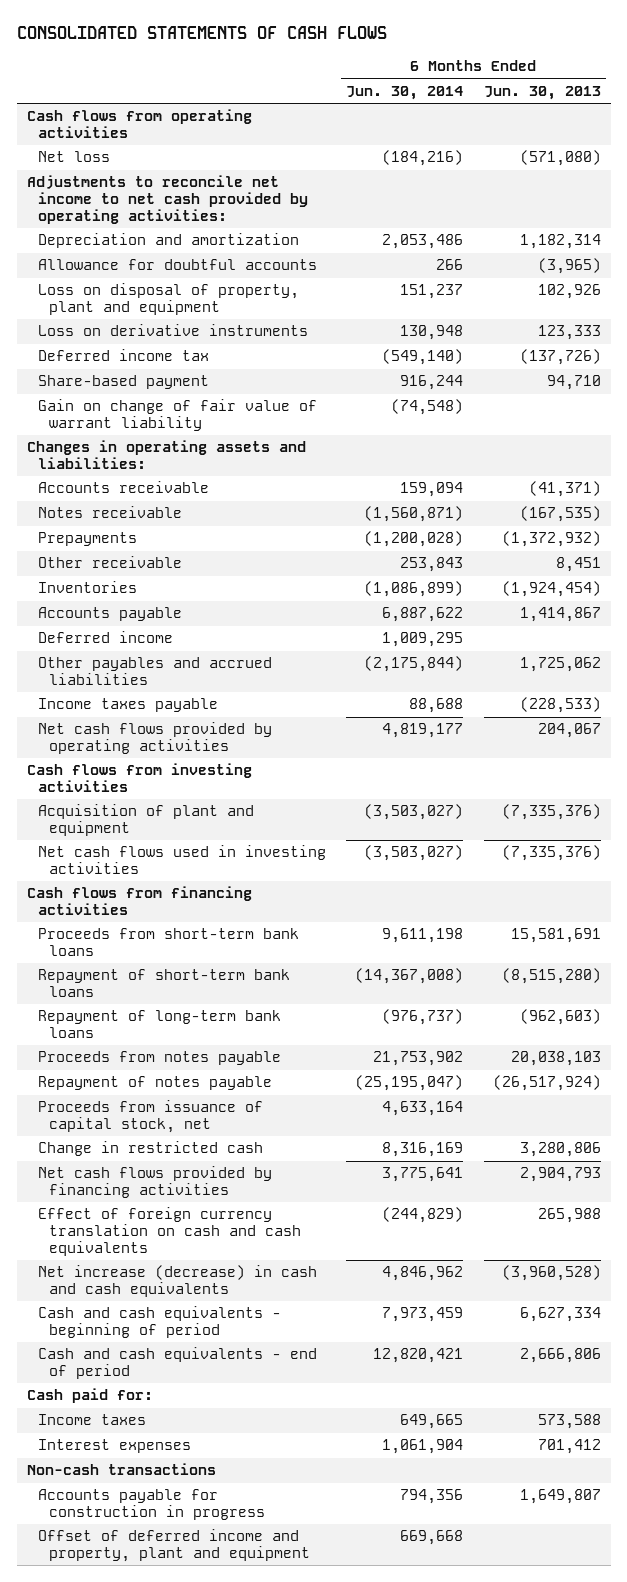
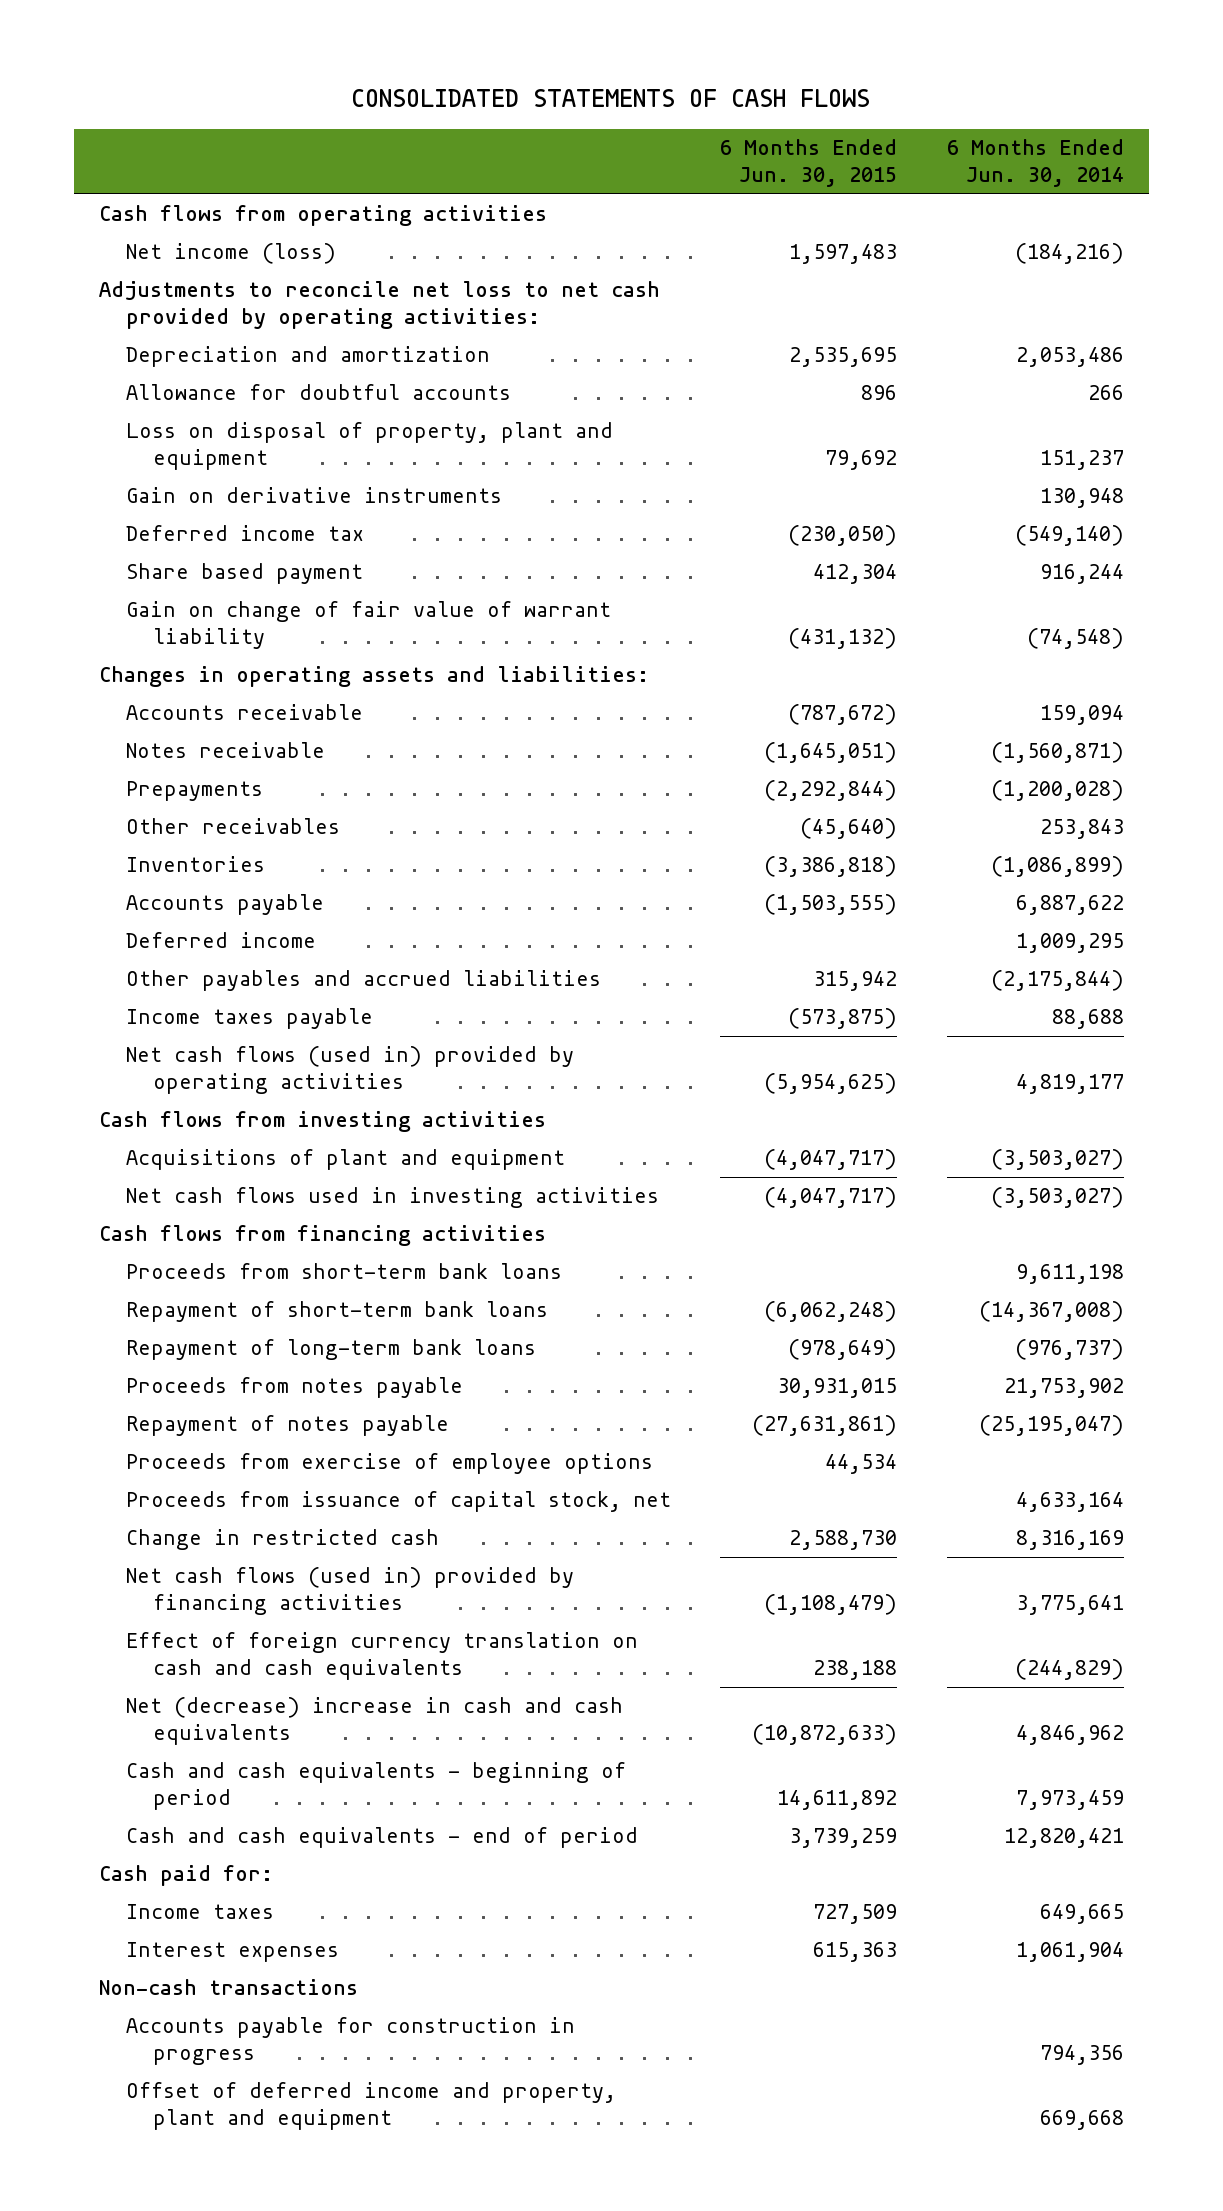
[483,85,601,100] Jun. 30, 2013 -> none
none -> [720,139,898,188] 6 Months Ended Jun. 30, 2015
[37,151,110,163] Net loss -> [126,243,337,265] Net income (loss)
[26,175,308,224] Adjustments to reconcile net income to net cash provided by operating activities: -> [98,281,660,330] Adjustments to reconcile net loss to net cash provided by operating activities:
[37,324,308,337] Loss on derivative instruments -> [126,487,503,504] Gain on derivative instruments
[37,375,209,390] Share-based payment -> [126,563,364,585] Share based payment
[37,556,182,569] Other receivable -> [126,818,341,835] Other receivables
[37,722,272,755] Net cash flows provided by operating activities -> [126,1046,575,1095] Net cash flows (used in) provided by operating activities
[37,804,254,837] Acquisition of plant and equipment -> [126,1149,566,1171] Acquisitions of plant and equipment
none -> [126,1453,654,1475] Proceeds from exercise of employee options
[37,1166,272,1199] Net cash flows provided by financing activities -> [126,1567,575,1616] Net cash flows (used in) provided by financing activities
[37,1265,317,1298] Net increase (decrease) in cash and cash equivalents -> [126,1697,624,1746] Net (decrease) increase in cash and cash equivalents

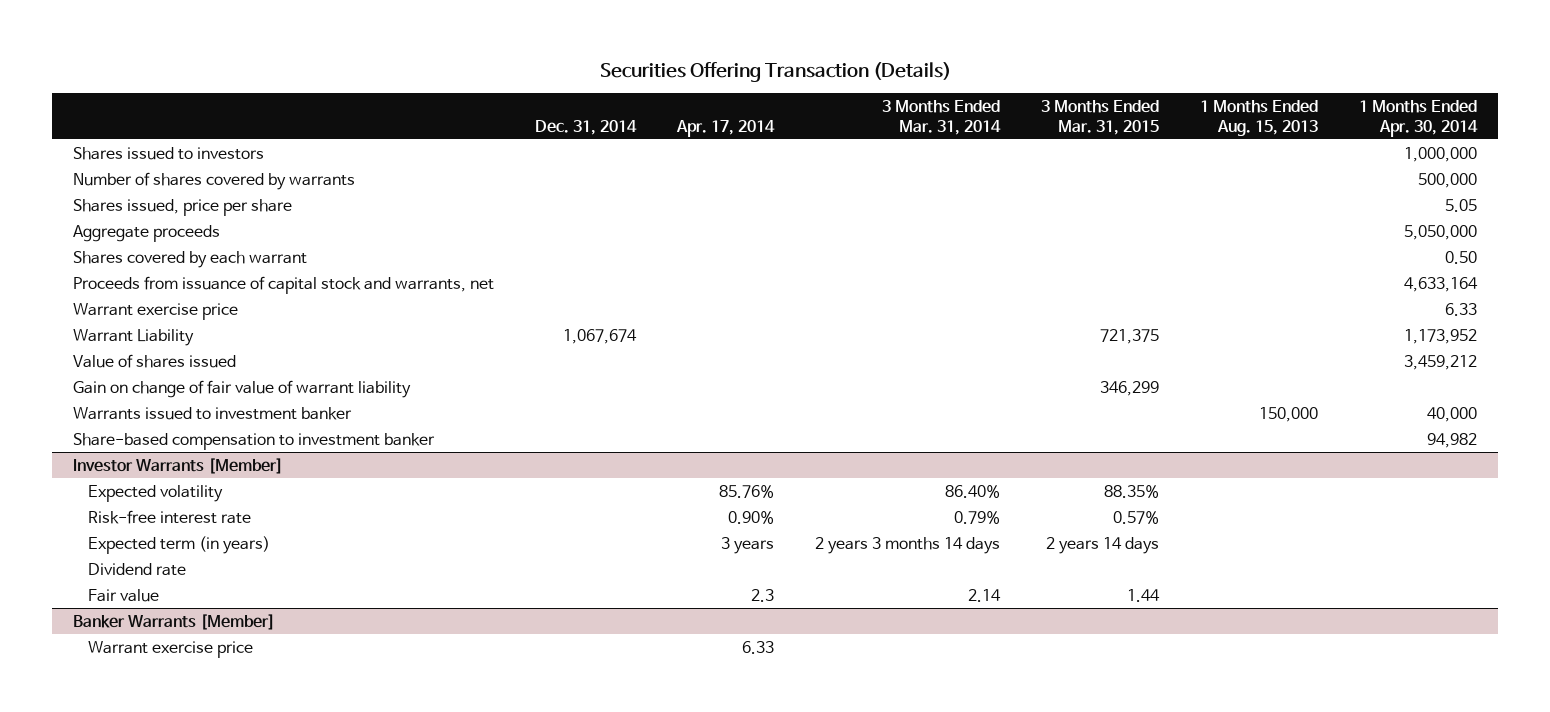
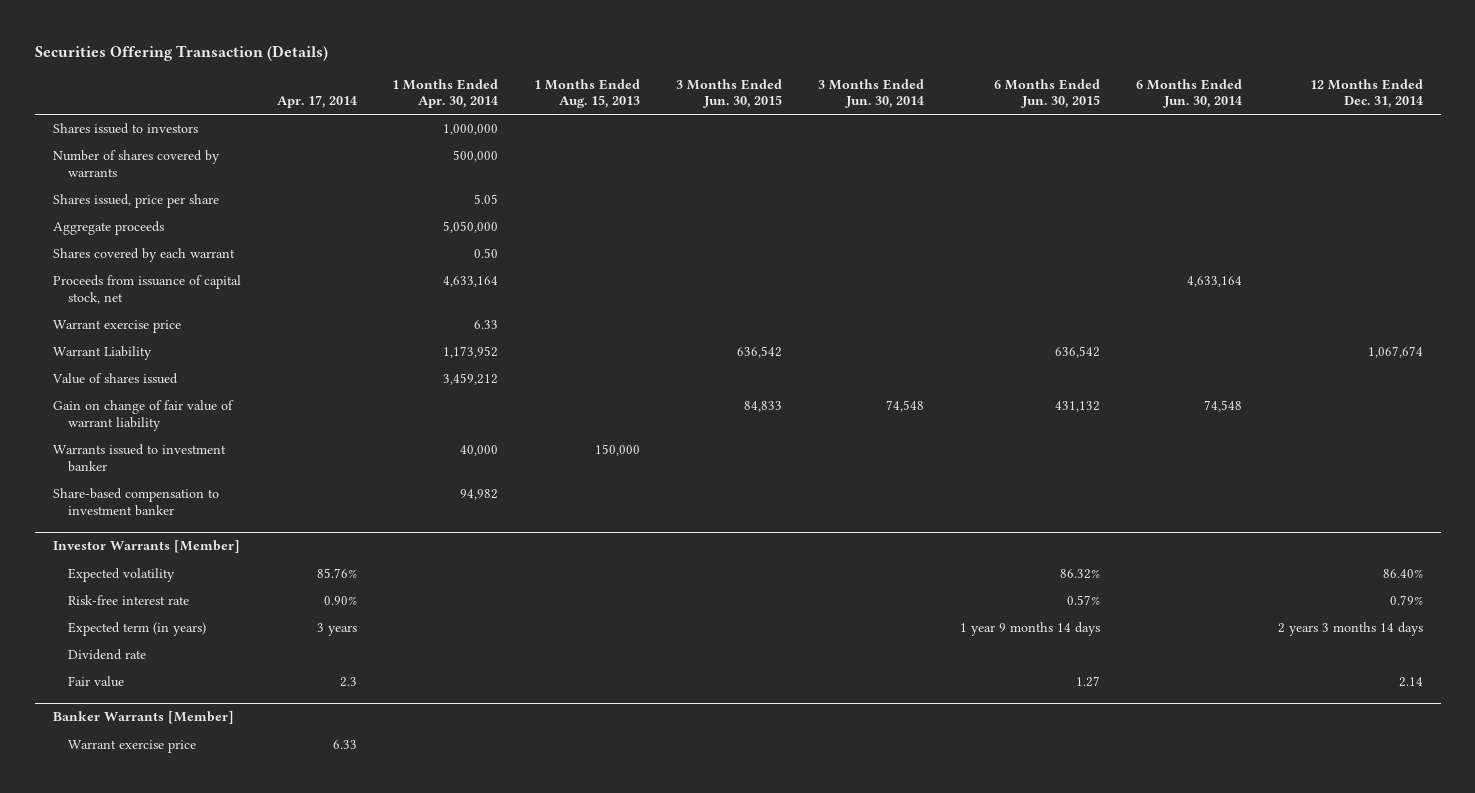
[534,119,637,135] Dec. 31, 2014 -> none
[881,99,1001,135] 3 Months Ended Mar. 31, 2014 -> none
[1040,99,1159,135] 3 Months Ended Mar. 31, 2015 -> none
none -> [676,78,783,109] 3 Months Ended Jun. 30, 2015
none -> [818,78,925,109] 3 Months Ended Jun. 30, 2014
none -> [993,78,1100,109] 6 Months Ended Jun. 30, 2015
none -> [1135,78,1242,109] 6 Months Ended Jun. 30, 2014
none -> [1309,78,1423,109] 12 Months Ended Dec. 31, 2014
[72,275,494,294] Proceeds from issuance of capital stock and warrants, net -> [52,275,241,304] Proceeds from issuance of capital stock, net

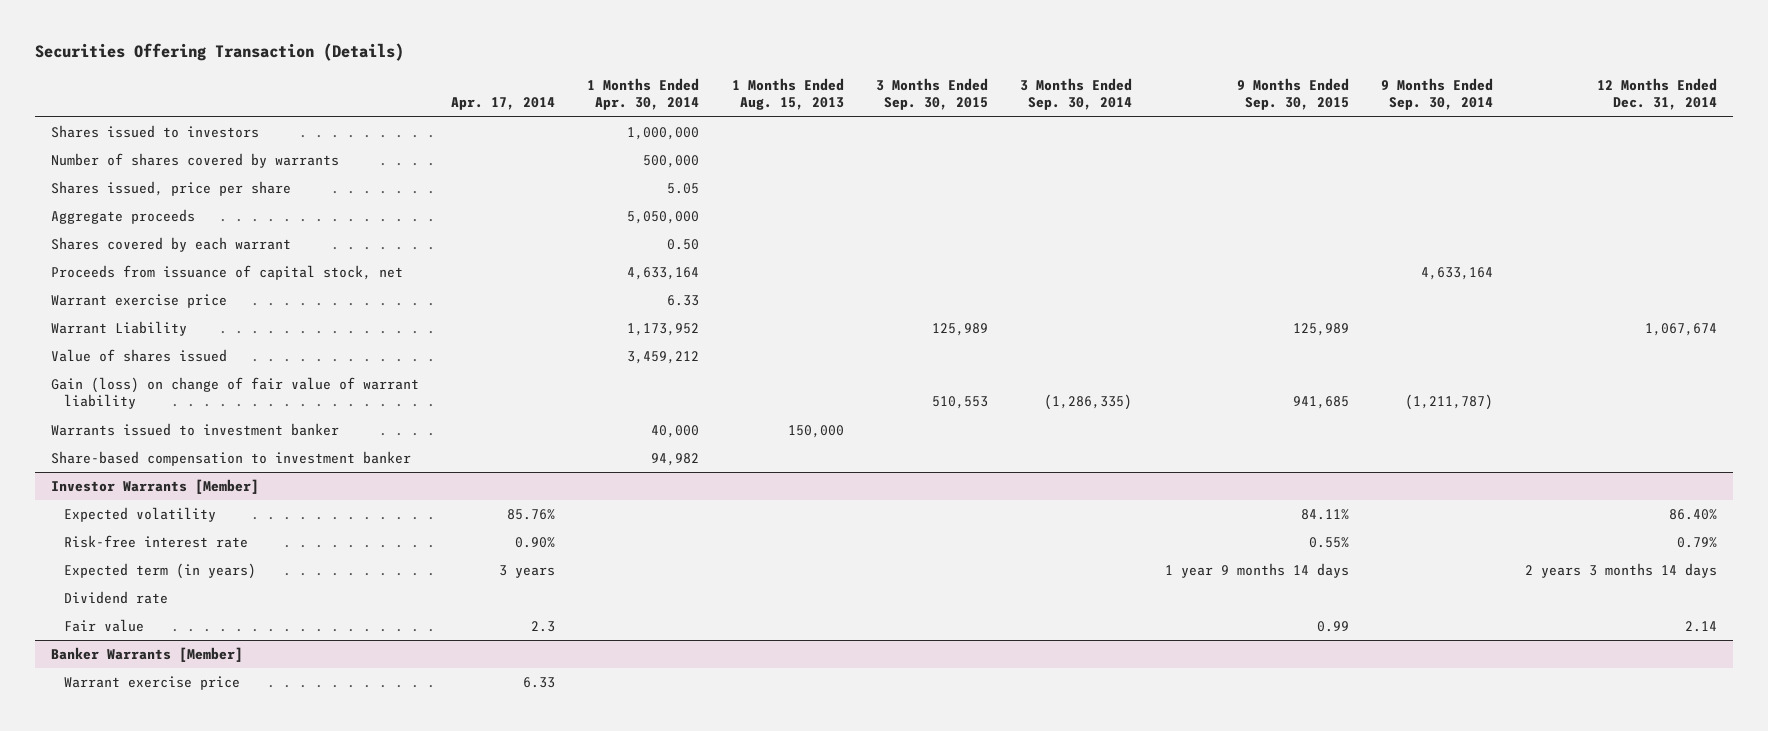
[676,78,783,109] 3 Months Ended Jun. 30, 2015 -> none
[818,78,925,109] 3 Months Ended Jun. 30, 2014 -> none
[993,78,1100,109] 6 Months Ended Jun. 30, 2015 -> none
[1135,78,1242,109] 6 Months Ended Jun. 30, 2014 -> none
none -> [875,77,988,111] 3 Months Ended Sep. 30, 2015
none -> [1020,77,1133,111] 3 Months Ended Sep. 30, 2014
none -> [1236,77,1349,111] 9 Months Ended Sep. 30, 2015
none -> [1380,77,1493,111] 9 Months Ended Sep. 30, 2014
[52,400,234,431] Gain on change of fair value of warrant liability -> [50,377,419,410] Gain (loss) on change of fair value of warrant liability

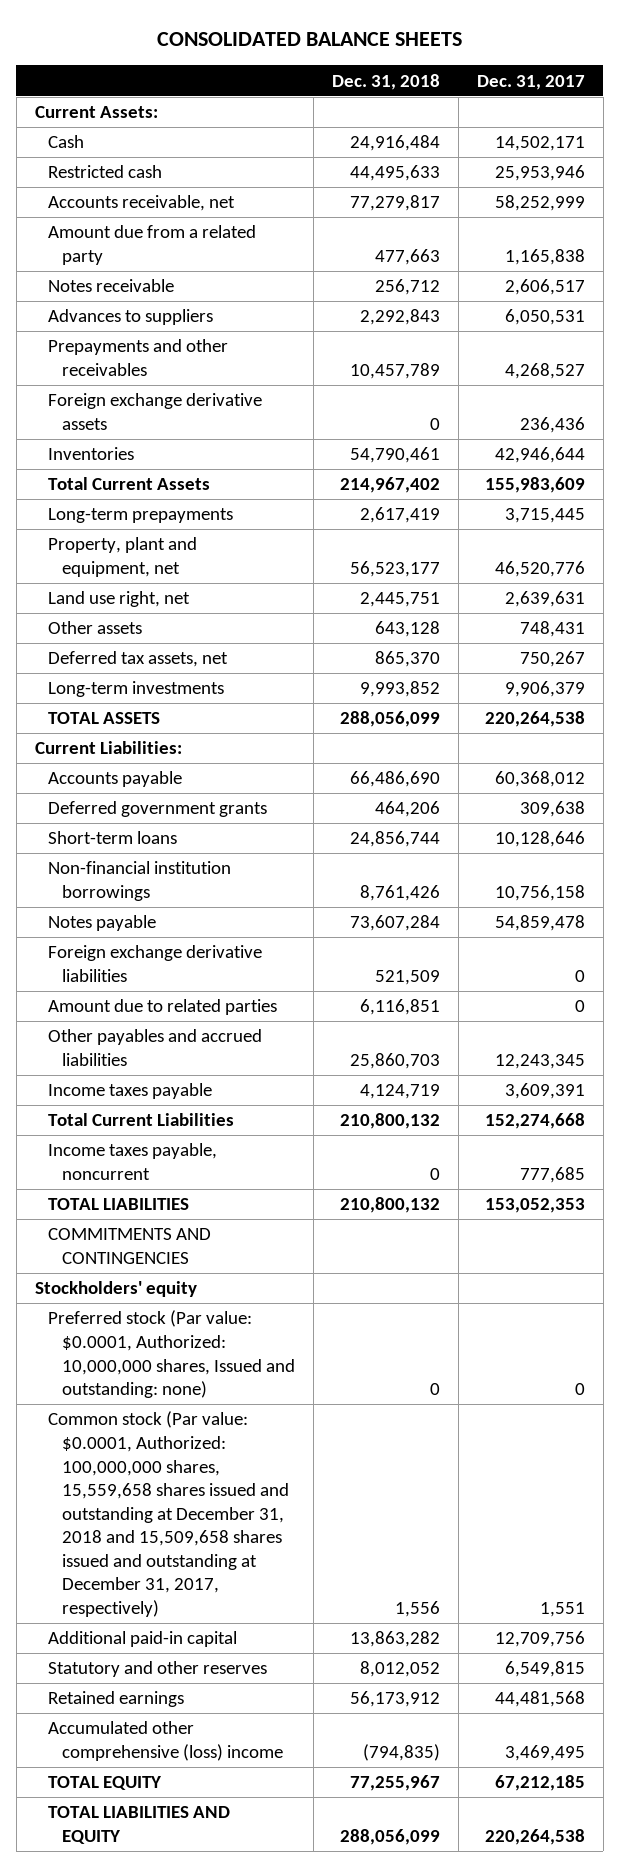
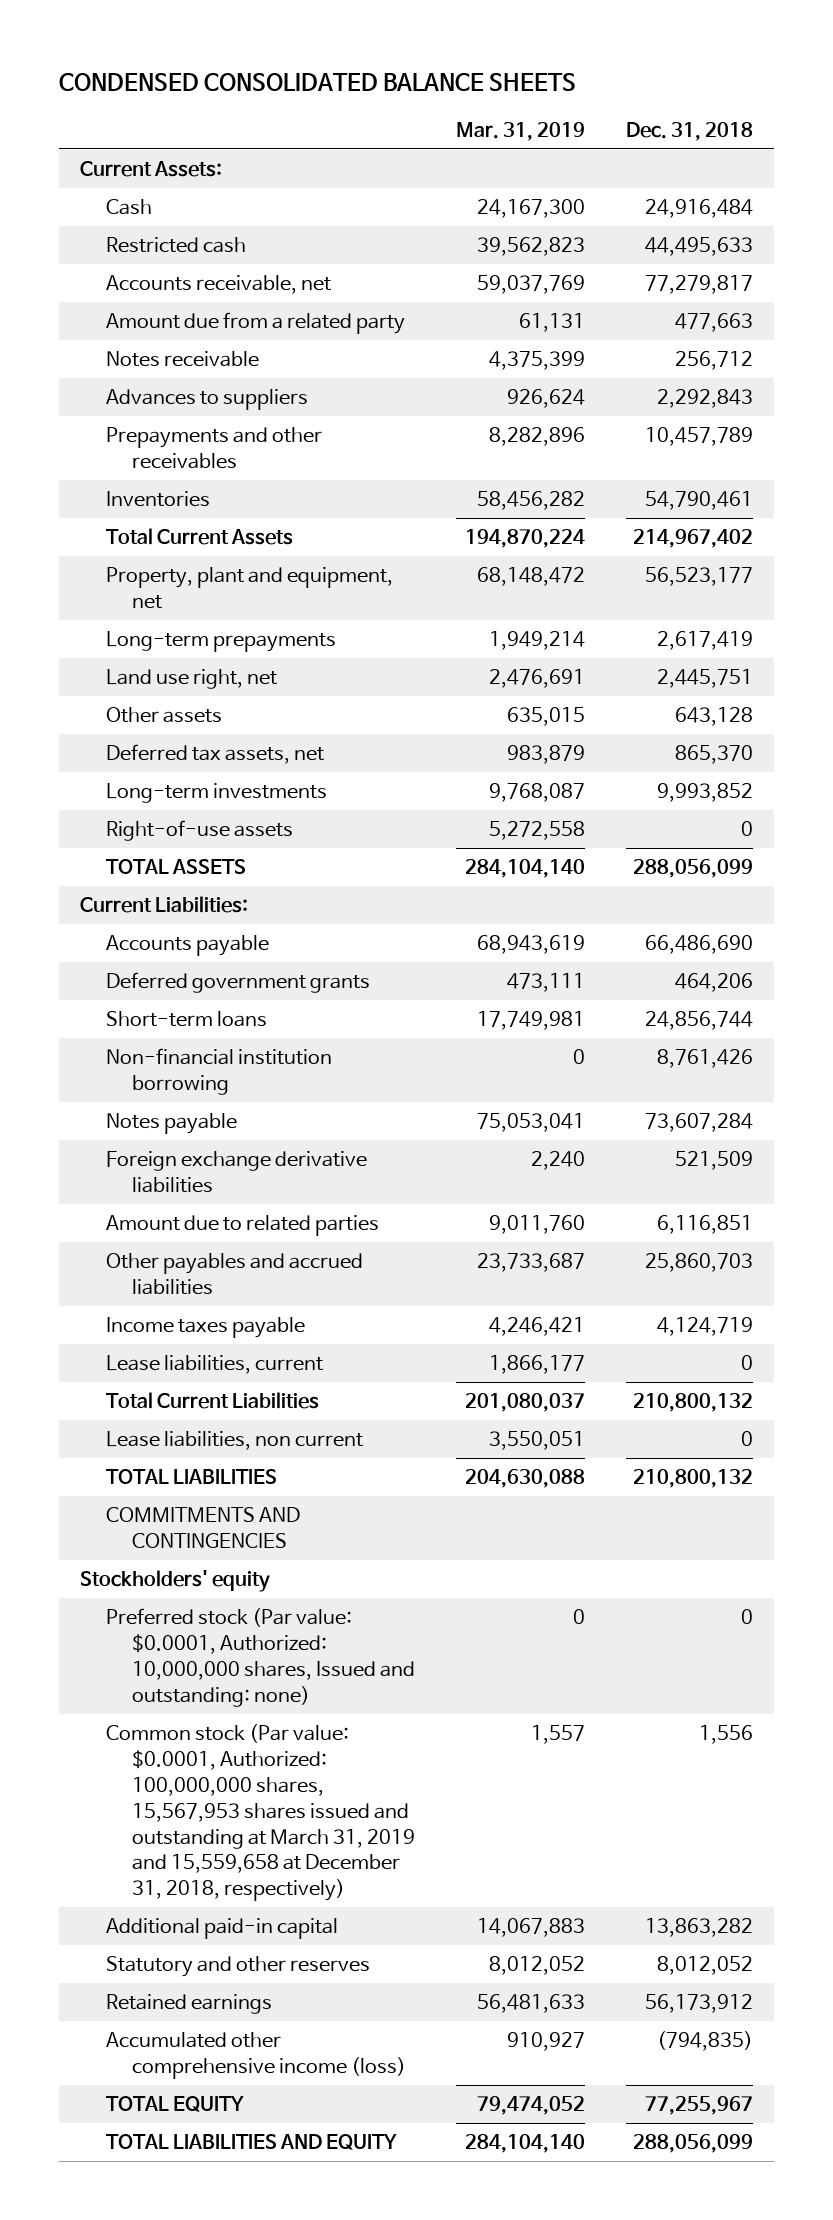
[156,32,462,47] CONSOLIDATED BALANCE SHEETS -> [59,73,577,92] CONDENSED CONSOLIDATED BALANCE SHEETS
[476,74,585,90] Dec. 31, 2017 -> none
none -> [455,121,585,141] Mar. 31, 2019
[48,393,263,430] Foreign exchange derivative assets -> none
[48,508,234,524] Long-term prepayments -> [105,631,336,653] Long-term prepayments
none -> [105,820,293,842] Right-of-use assets
[48,861,232,901] Non-financial institution borrowings -> [105,1048,332,1096] Non-financial institution borrowing
none -> [105,1355,323,1375] Lease liabilities, current
[48,1143,218,1180] Income taxes payable, noncurrent -> none
none -> [105,1431,363,1451] Lease liabilities, non current
[48,1411,290,1617] Common stock (Par value: $0.0001, Authorized: 100,000,000 shares, 15,559,658 shares issued and outstanding at December 31, 2018 and 15,509,658 shares issued and outstanding at December 31, 2017, respectively) -> [105,1724,415,1902] Common stock (Par value: $0.0001, Authorized: 100,000,000 shares, 15,567,953 shares issued and outstanding at March 31, 2019 and 15,559,658 at December 31, 2018, respectively)
[48,1721,284,1761] Accumulated other comprehensive (loss) income -> [105,2032,406,2080] Accumulated other comprehensive income (loss)

